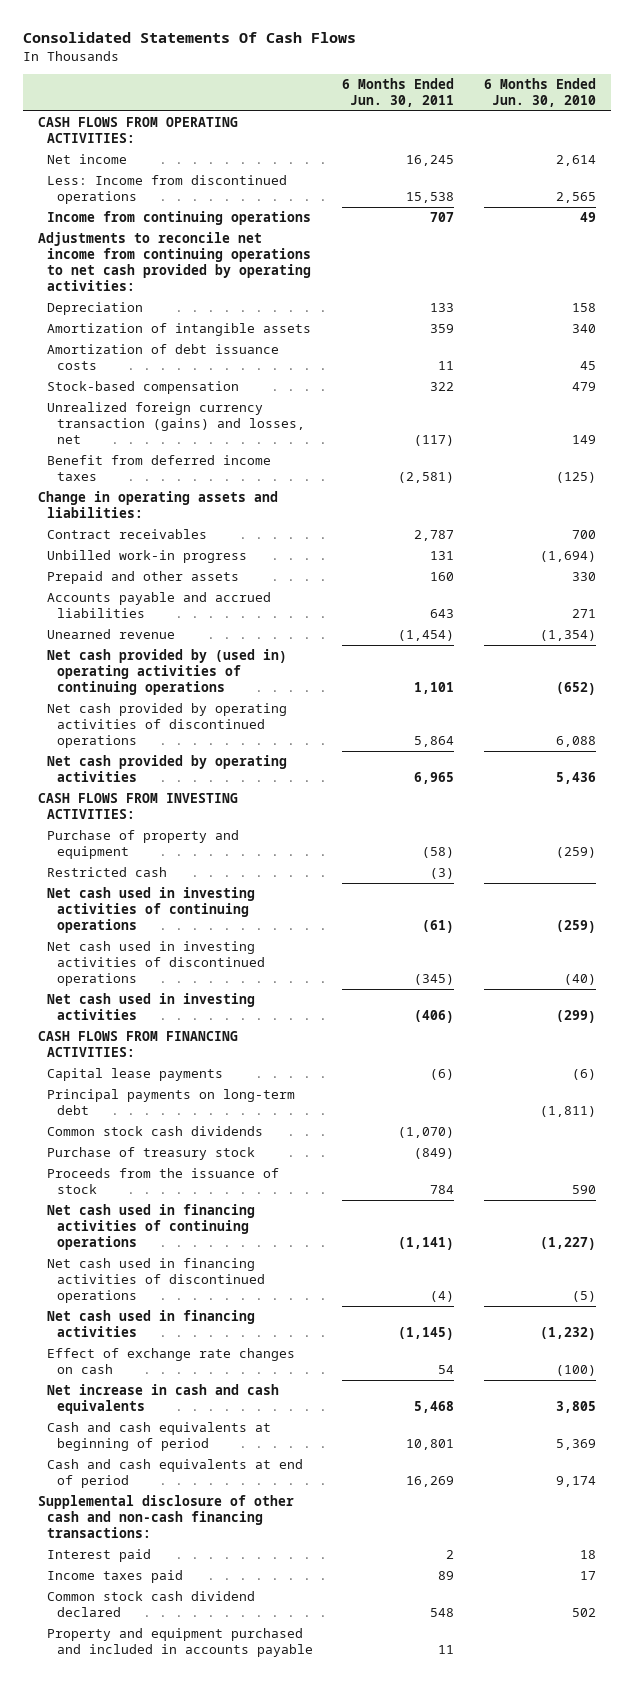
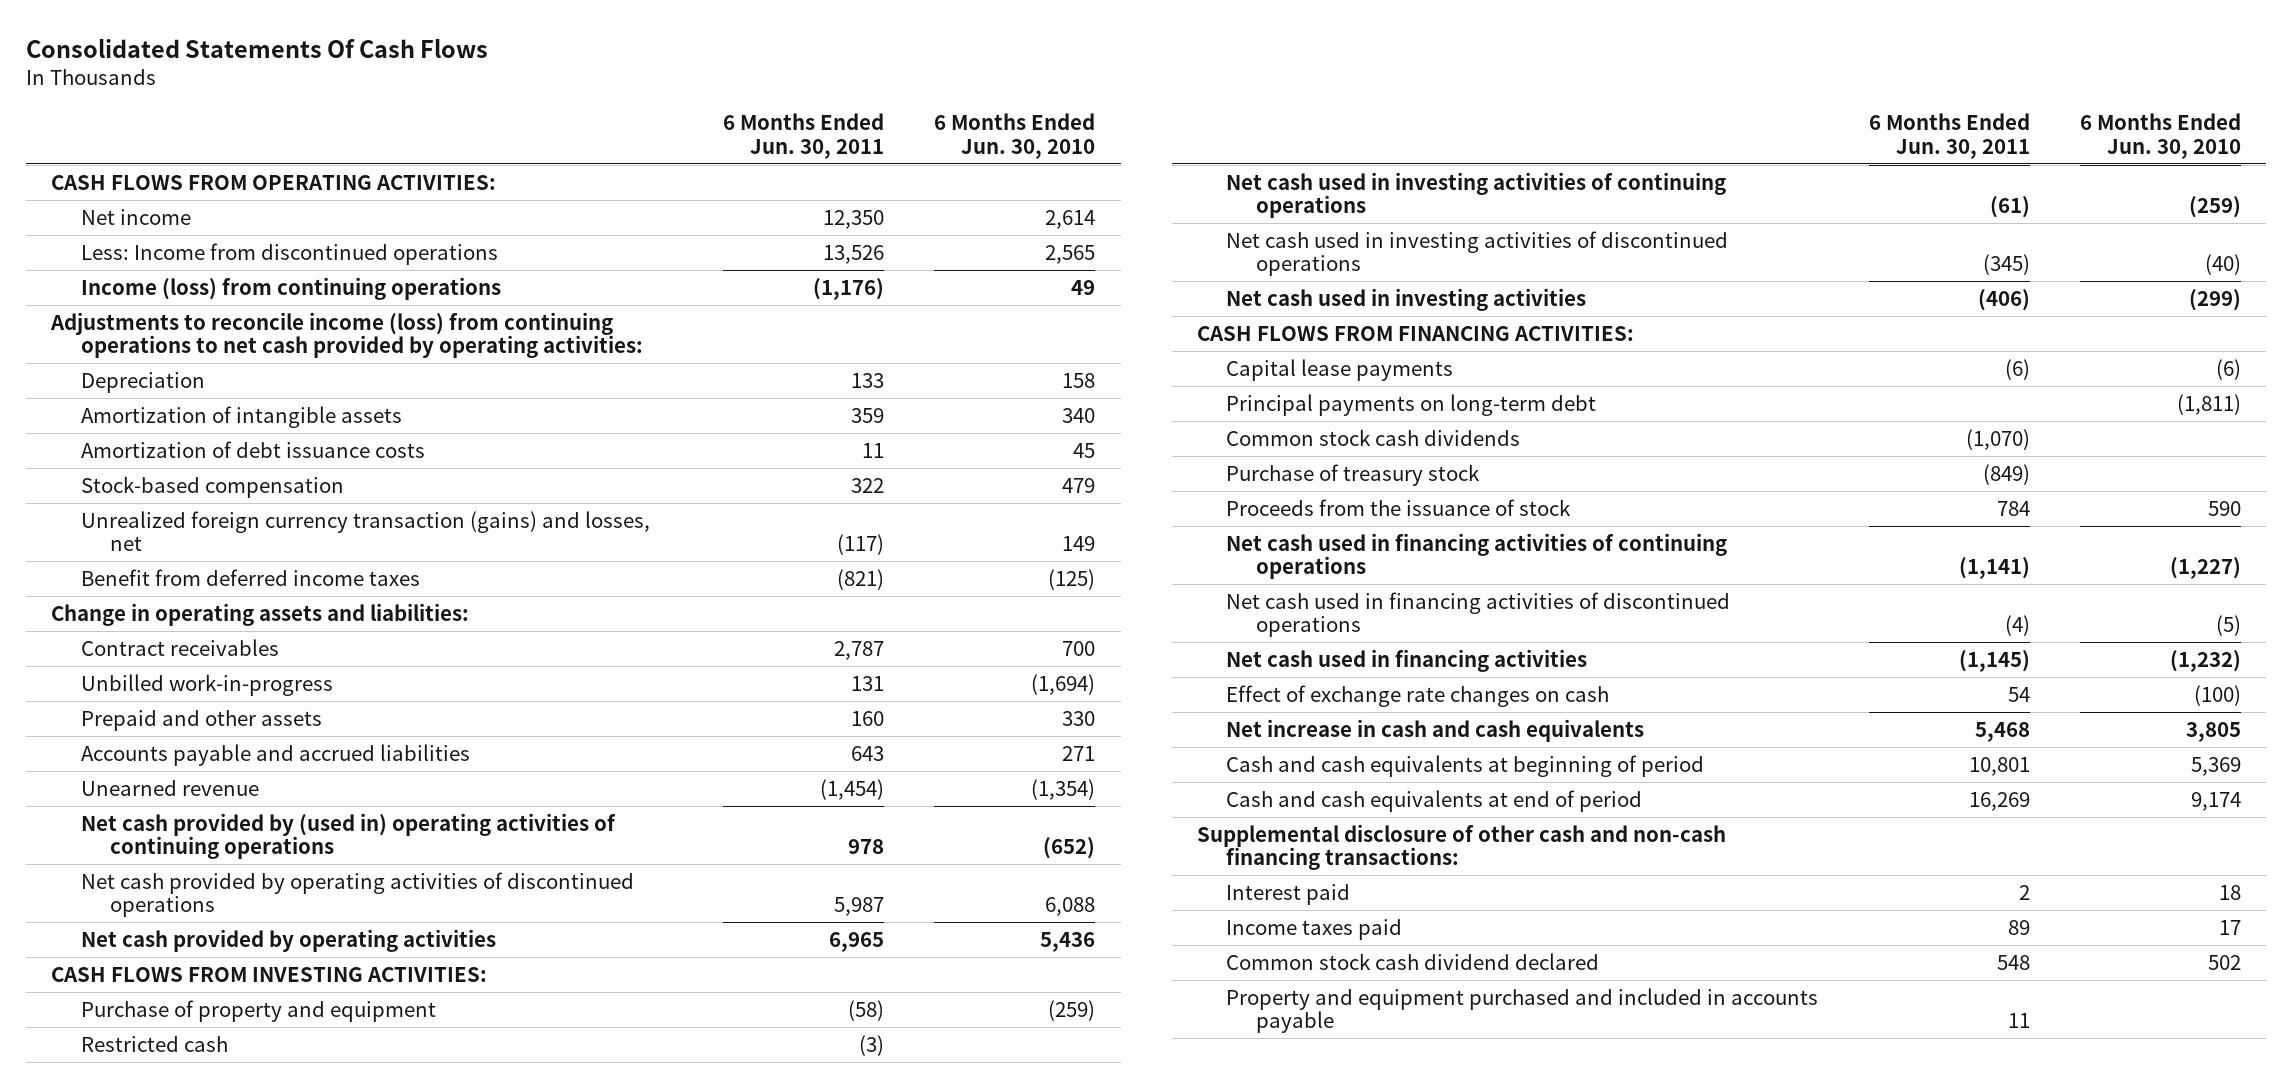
[406,155,455,167] 16,245 -> [823,209,885,229] 12,350
[406,192,455,204] 15,538 -> [823,244,885,264] 13,526
[47,211,312,226] Income from continuing operations -> [80,276,501,300] Income (loss) from continuing operations
[430,212,455,223] 707 -> [813,277,885,300] (1,176)
[37,232,312,291] Adjustments to reconcile net income from continuing operations to net cash provided by operating activities: -> [50,311,643,359] Adjustments to reconcile income (loss) from continuing operations to net cash provided by operating activities:
[398,472,455,484] (2,581) -> [837,568,885,590] (821)
[47,550,248,564] Unbilled work-in progress -> [80,673,333,696] Unbilled work-in-progress
[414,681,455,694] 1,101 -> [848,839,885,855] 978
[414,735,455,747] 5,864 -> [834,897,885,917] 5,987

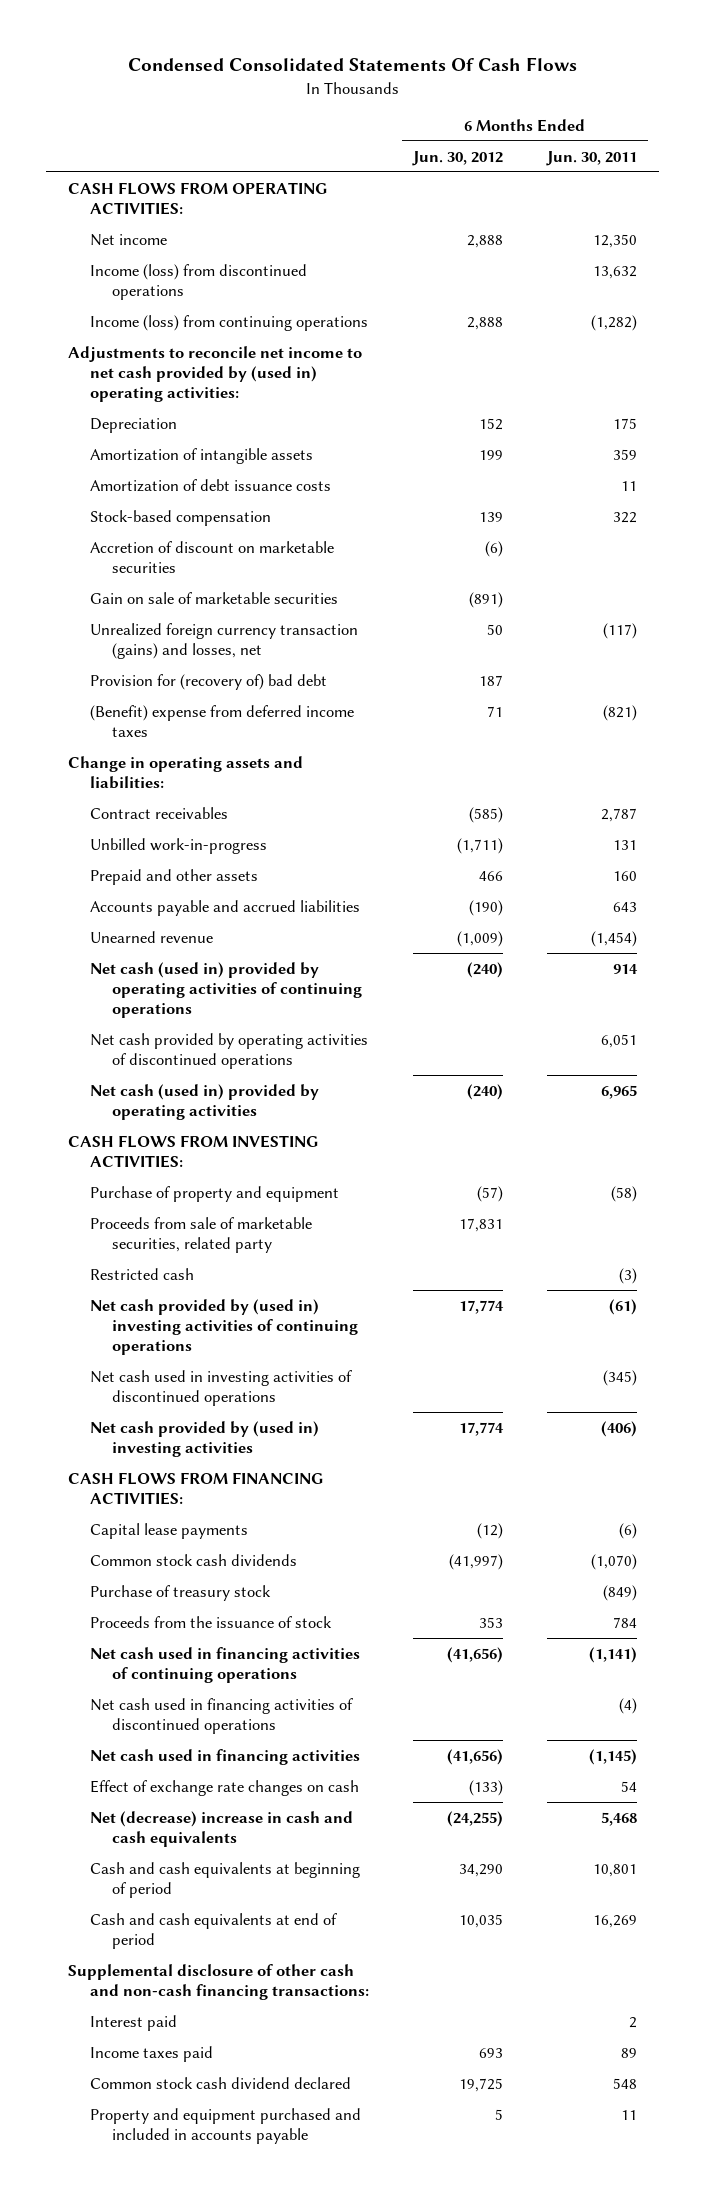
[25,37,488,58] Consolidated Statements Of Cash Flows -> [127,57,577,72] Condensed Consolidated Statements Of Cash Flows
[934,113,1096,159] 6 Months Ended Jun. 30, 2010 -> none
none -> [412,150,504,166] Jun. 30, 2012
[80,242,498,265] Less: Income from discontinued operations -> [90,263,308,300] Income (loss) from discontinued operations
[823,244,885,264] 13,526 -> [593,265,638,279] 13,632
[813,277,885,300] (1,176) -> [591,314,638,331] (1,282)
[50,311,643,359] Adjustments to reconcile income (loss) from continuing operations to net cash provided by operating activities: -> [67,345,362,402] Adjustments to reconcile net income to net cash provided by (used in) operating activities:
[851,372,885,388] 133 -> [613,417,638,429] 175
none -> [90,540,335,573] Accretion of discount on marketable securities
none -> [90,591,339,604] Gain on sale of marketable securities
none -> [90,673,328,690] Provision for (recovery of) bad debt
[80,568,420,586] Benefit from deferred income taxes -> [90,704,355,737] (Benefit) expense from deferred income taxes
[80,812,616,860] Net cash provided by (used in) operating activities of continuing operations -> [90,961,363,1018] Net cash (used in) provided by operating activities of continuing operations
[848,839,885,855] 978 -> [613,963,639,974] 914
[834,897,885,917] 5,987 -> [601,1033,638,1048] 6,051
[80,928,496,952] Net cash provided by operating activities -> [90,1083,320,1120] Net cash (used in) provided by operating activities
none -> [90,1216,313,1253] Proceeds from sale of marketable securities, related party
[1226,171,1727,219] Net cash used in investing activities of continuing operations -> [90,1298,359,1355] Net cash provided by (used in) investing activities of continuing operations
[1226,287,1587,311] Net cash used in investing activities -> [90,1420,320,1457] Net cash provided by (used in) investing activities
[1226,393,1597,416] Principal payments on long-term debt -> none
[1226,718,1645,742] Net increase in cash and cash equivalents -> [90,1810,354,1847] Net (decrease) increase in cash and cash equivalents

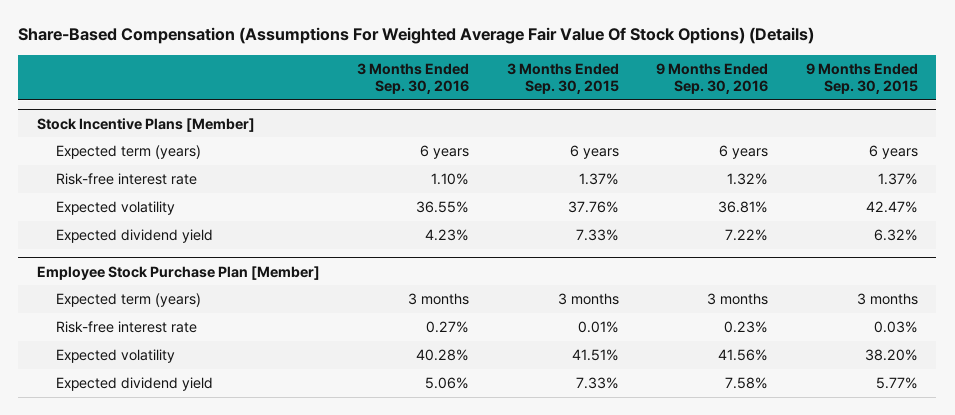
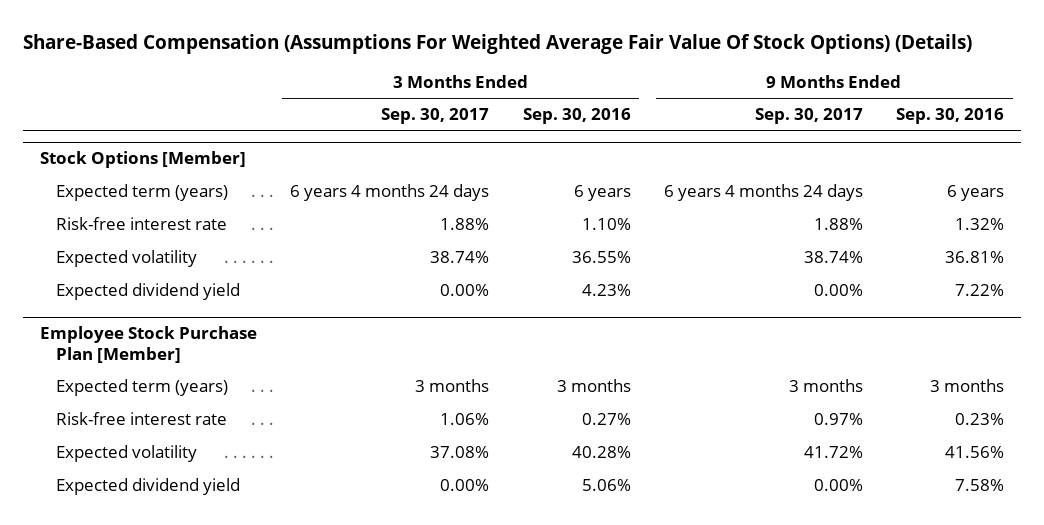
[506,62,619,95] 3 Months Ended Sep. 30, 2015 -> none
[805,62,918,95] 9 Months Ended Sep. 30, 2015 -> none
none -> [381,108,490,125] Sep. 30, 2017
none -> [755,108,864,125] Sep. 30, 2017
[37,117,256,132] Stock Incentive Plans [Member] -> [40,151,247,169] Stock Options [Member]

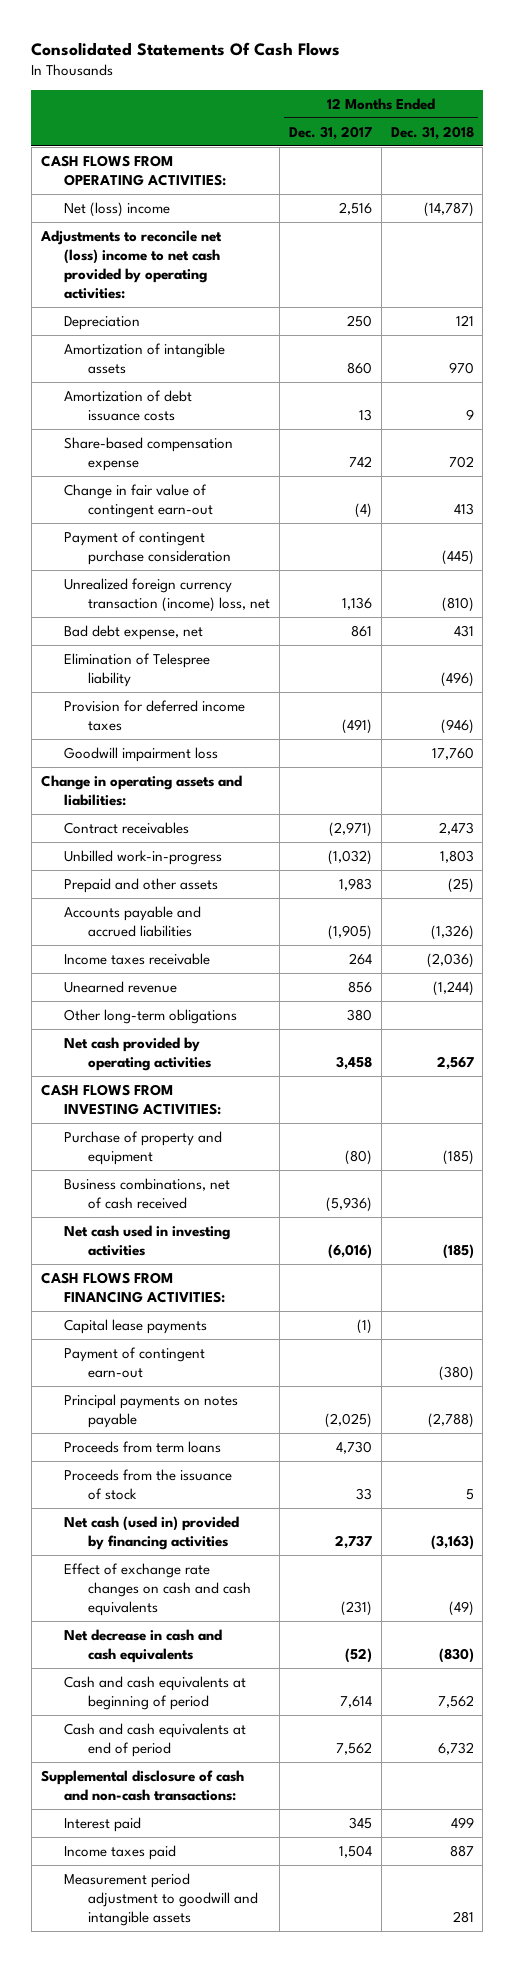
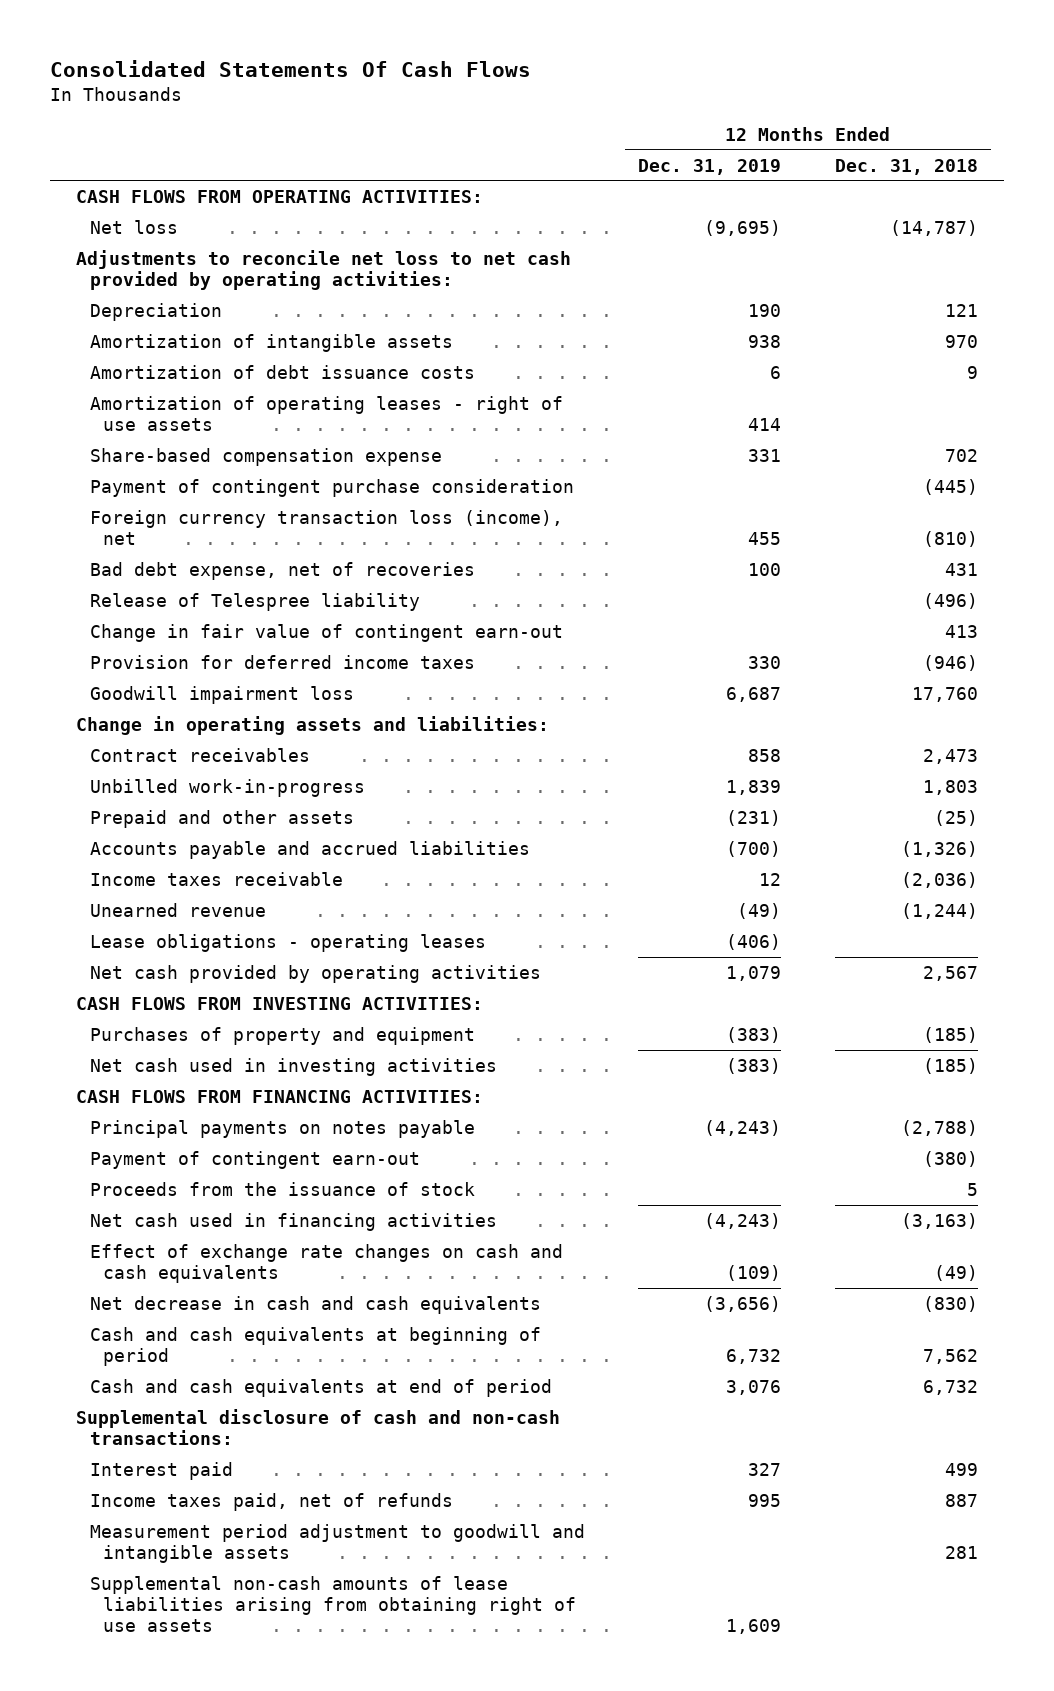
[288,125,372,140] Dec. 31, 2017 -> none
none -> [638,158,782,175] Dec. 31, 2019
[64,201,171,217] Net (loss) income -> [89,219,178,234] Net loss
[39,229,222,300] Adjustments to reconcile net (loss) income to net cash provided by operating activities: -> [76,249,572,290] Adjustments to reconcile net loss to net cash provided by operating activities:
none -> [89,395,563,431] Amortization of operating leases - right of use assets
[64,577,270,613] Unrealized foreign currency transaction (income) loss, net -> [89,509,563,545] Foreign currency transaction loss (income), net
[64,624,204,640] Bad debt expense, net -> [89,561,475,580] Bad debt expense, net of recoveries
[64,652,211,688] Elimination of Telespree liability -> [89,592,420,611] Release of Telespree liability
[64,483,213,519] Change in fair value of contingent earn-out -> [89,623,563,642] Change in fair value of contingent earn-out
[64,1008,238,1024] Other long-term obligations -> none
none -> [89,933,486,952] Lease obligations - operating leases
[64,1177,231,1210] Business combinations, net of cash received -> none
[64,1130,223,1166] Purchase of property and equipment -> [89,1026,475,1045] Purchases of property and equipment
[64,1318,208,1334] Capital lease payments -> none
[64,1440,222,1453] Proceeds from term loans -> none
[64,1346,206,1379] Payment of contingent earn-out -> [89,1150,420,1169] Payment of contingent earn-out
[64,1515,240,1551] Net cash (used in) provided by financing activities -> [89,1212,497,1231] Net cash used in financing activities
[64,1844,177,1860] Income taxes paid -> [89,1492,453,1511] Income taxes paid, net of refunds
none -> [89,1575,577,1633] Supplemental non-cash amounts of lease liabilities arising from obtaining right of use assets

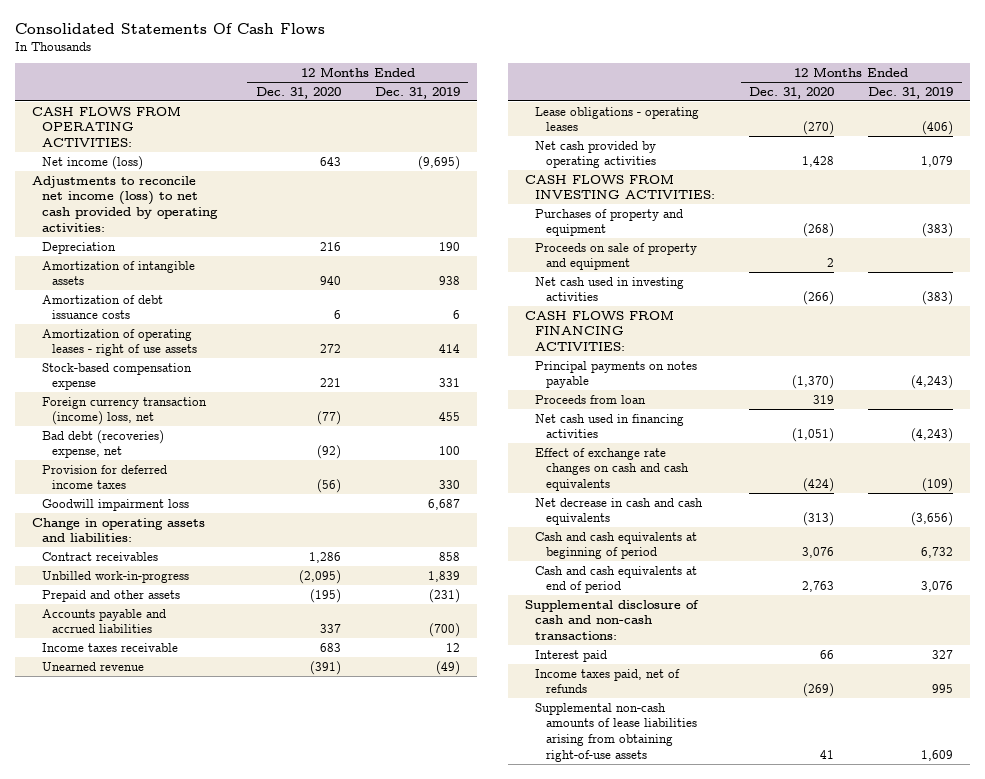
[834,158,978,175] Dec. 31, 2018 -> none
none -> [255,86,341,99] Dec. 31, 2020
[89,219,178,234] Net loss -> [41,155,143,170] Net income (loss)
[76,249,572,290] Adjustments to reconcile net loss to net cash provided by operating activities: -> [31,175,218,232] Adjustments to reconcile net income (loss) to net cash provided by operating activities:
[89,478,574,497] Payment of contingent purchase consideration -> none
[89,592,420,611] Release of Telespree liability -> none
[89,623,563,642] Change in fair value of contingent earn-out -> none
[89,447,442,466] Share-based compensation expense -> [41,362,192,391] Stock-based compensation expense
[89,509,563,545] Foreign currency transaction loss (income), net -> [41,396,207,426] Foreign currency transaction (income) loss, net
[89,561,475,580] Bad debt expense, net of recoveries -> [41,429,164,459] Bad debt (recoveries) expense, net
none -> [535,242,698,271] Proceeds on sale of property and equipment
[89,1150,420,1169] Payment of contingent earn-out -> none
[89,1181,475,1196] Proceeds from the issuance of stock -> none
none -> [535,394,647,404] Proceeds from loan
[89,1523,585,1563] Measurement period adjustment to goodwill and intangible assets -> none
[89,1575,577,1633] Supplemental non-cash amounts of lease liabilities arising from obtaining right of use assets -> [535,702,697,762] Supplemental non-cash amounts of lease liabilities arising from obtaining right-of-use assets

